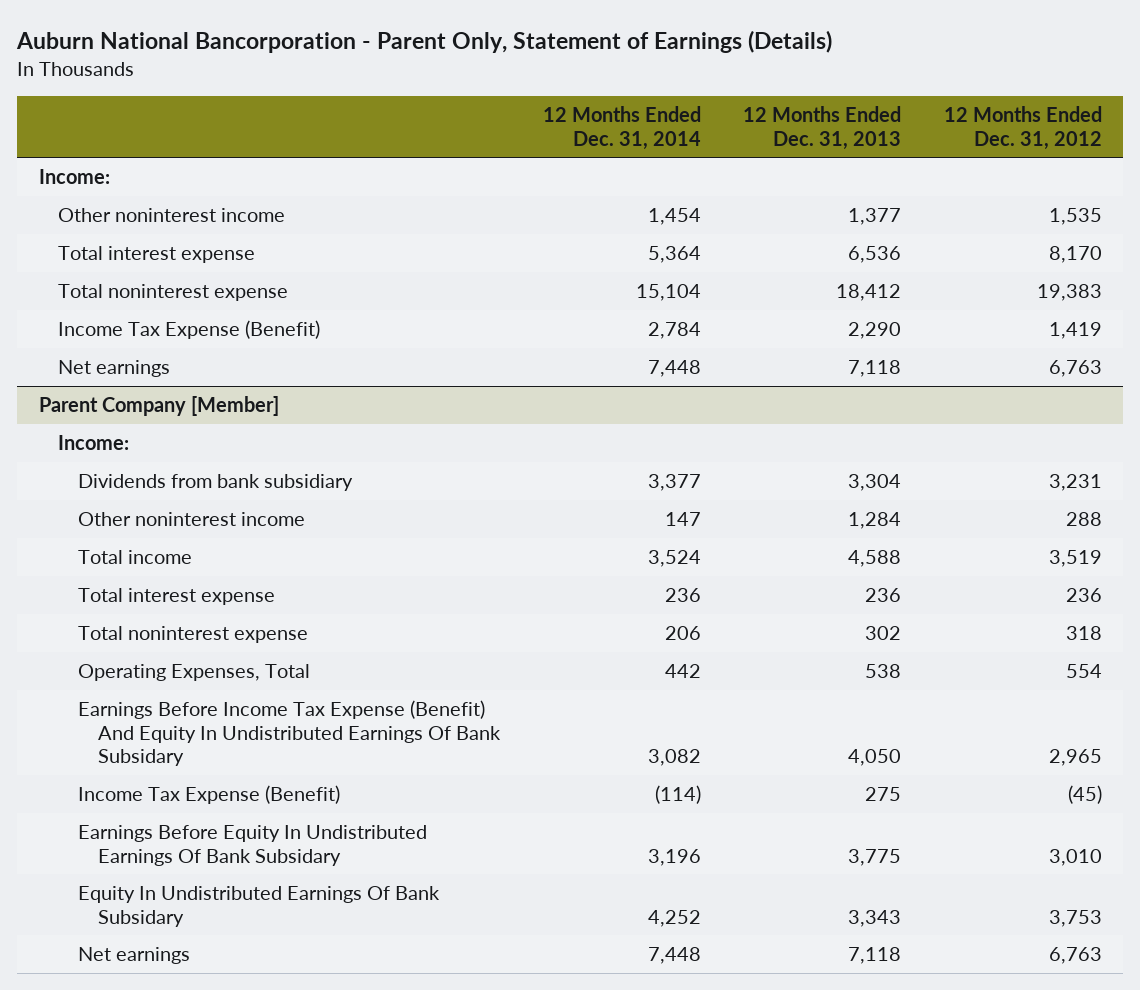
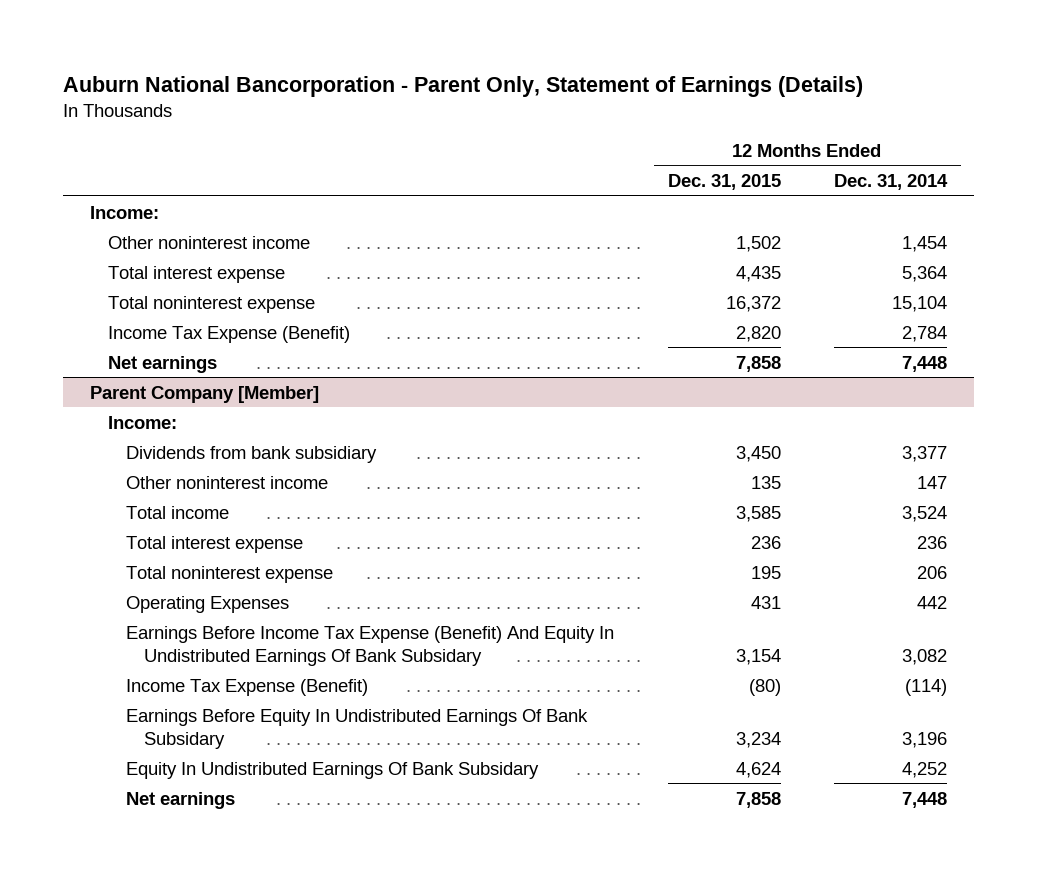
[743,106,902,150] 12 Months Ended Dec. 31, 2013 -> none
[943,106,1102,150] 12 Months Ended Dec. 31, 2012 -> none
none -> [667,174,781,191] Dec. 31, 2015
[78,664,311,682] Operating Expenses, Total -> [126,595,290,613] Operating Expenses

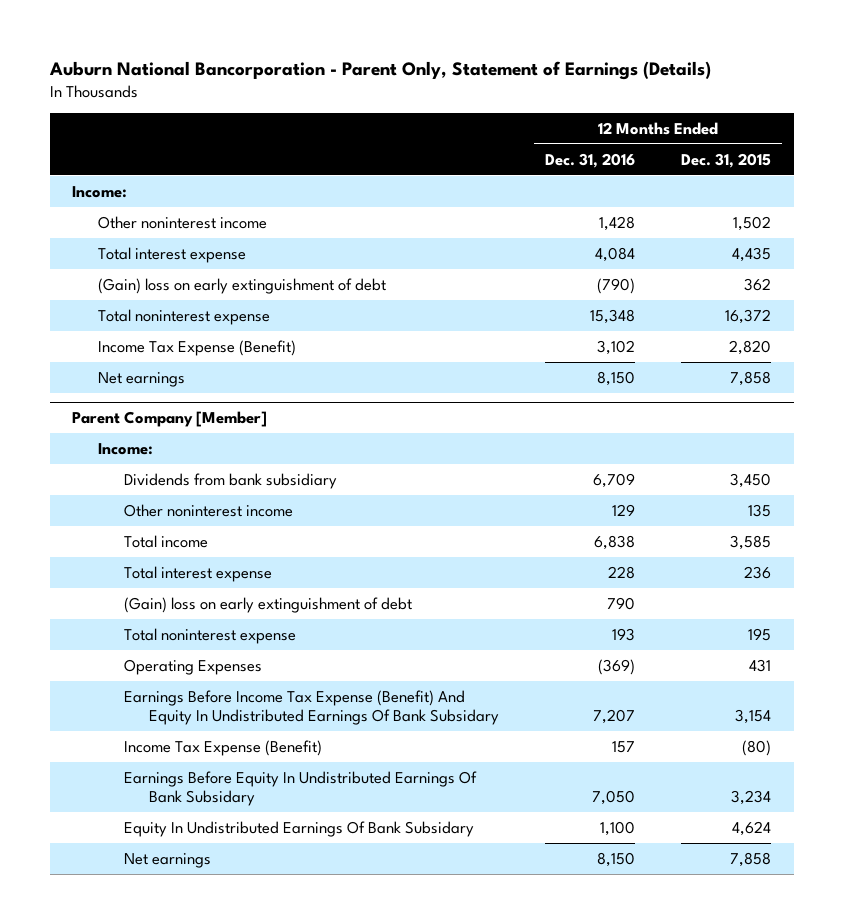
[834,174,949,191] Dec. 31, 2014 -> none
none -> [545,152,636,168] Dec. 31, 2016
none -> [98,277,387,294] (Gain) loss on early extinguishment of debt
none -> [123,596,412,613] (Gain) loss on early extinguishment of debt

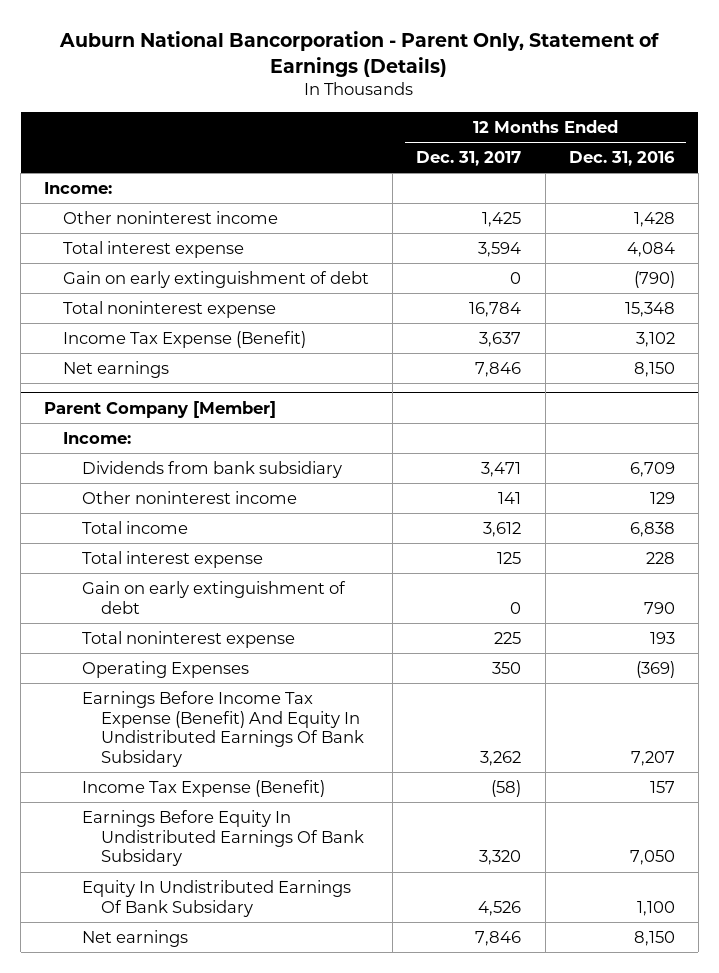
[680,152,771,168] Dec. 31, 2015 -> none
none -> [416,151,522,167] Dec. 31, 2017
[98,277,387,294] (Gain) loss on early extinguishment of debt -> [63,270,370,288] Gain on early extinguishment of debt
[123,596,412,613] (Gain) loss on early extinguishment of debt -> [82,580,347,614] Gain on early extinguishment of debt

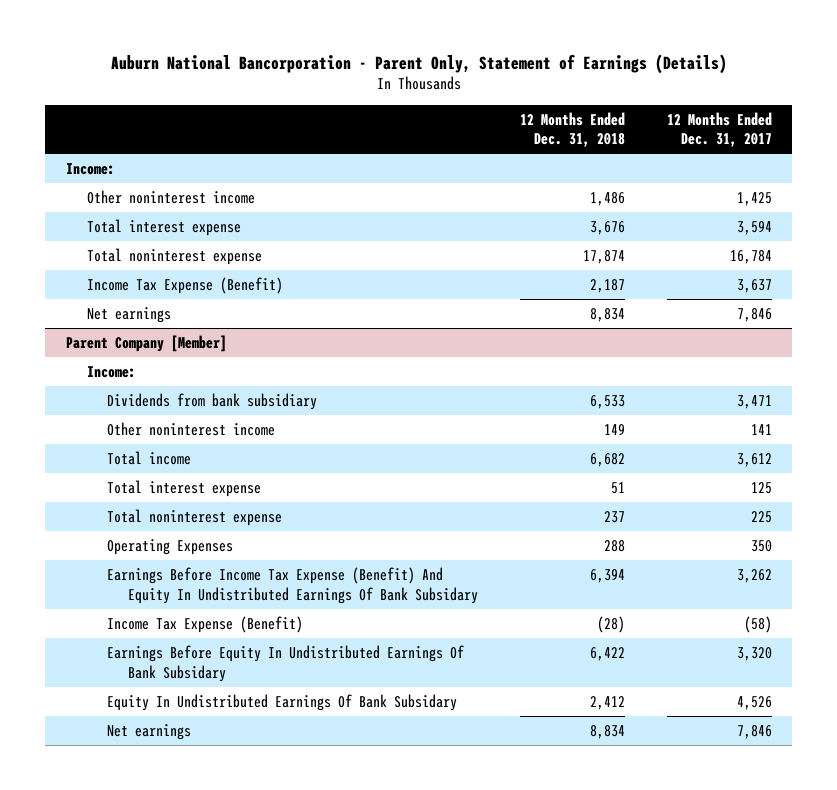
[568,151,675,167] Dec. 31, 2016 -> none
none -> [519,111,625,148] 12 Months Ended Dec. 31, 2018
[63,270,370,288] Gain on early extinguishment of debt -> none
[82,580,347,614] Gain on early extinguishment of debt -> none

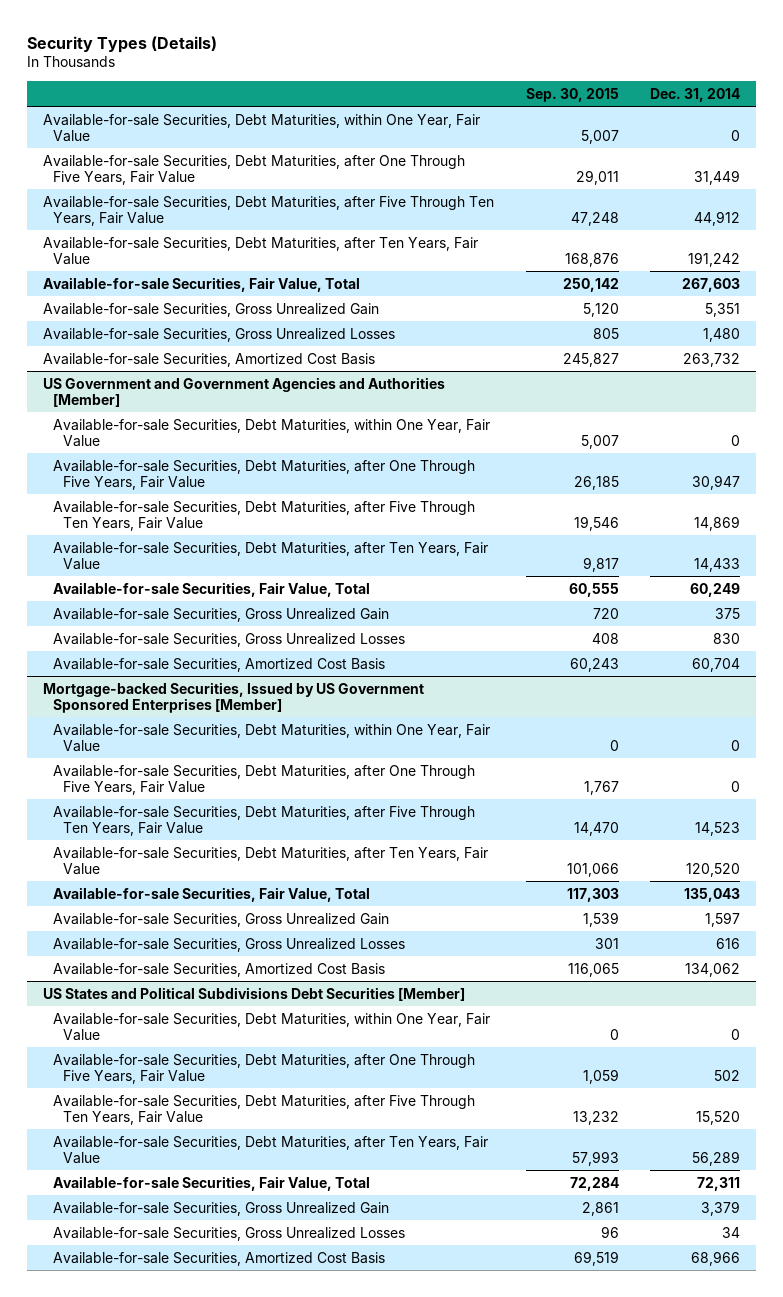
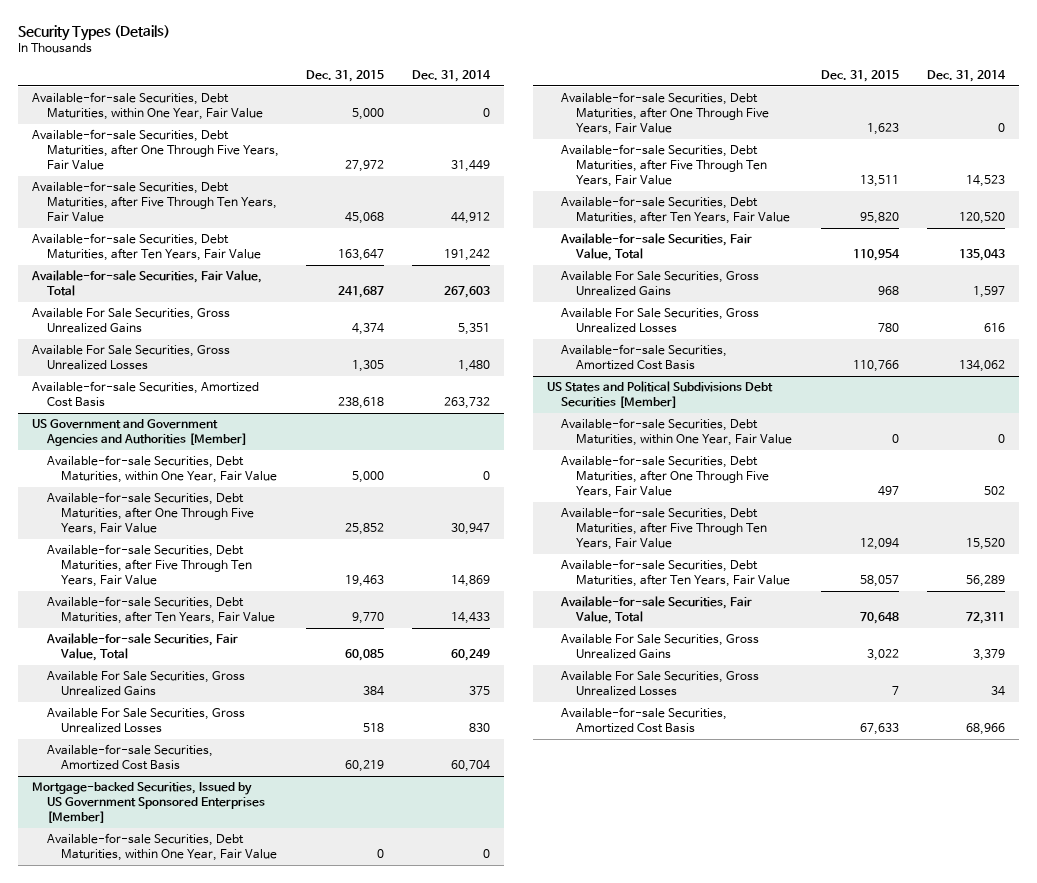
[525,87,619,102] Sep. 30, 2015 -> none
none -> [306,69,385,82] Dec. 31, 2015
[42,302,379,317] Available-for-sale Securities, Gross Unrealized Gain -> [32,308,231,334] Available For Sale Securities, Gross Unrealized Gains
[42,327,395,342] Available-for-sale Securities, Gross Unrealized Losses -> [32,345,231,371] Available For Sale Securities, Gross Unrealized Losses
[52,607,389,622] Available-for-sale Securities, Gross Unrealized Gain -> [46,671,245,697] Available For Sale Securities, Gross Unrealized Gains
[52,632,405,647] Available-for-sale Securities, Gross Unrealized Losses -> [46,708,245,734] Available For Sale Securities, Gross Unrealized Losses
[52,912,389,927] Available-for-sale Securities, Gross Unrealized Gain -> [561,271,760,297] Available For Sale Securities, Gross Unrealized Gains
[52,937,405,952] Available-for-sale Securities, Gross Unrealized Losses -> [561,308,760,334] Available For Sale Securities, Gross Unrealized Losses
[52,1201,389,1216] Available-for-sale Securities, Gross Unrealized Gain -> [561,634,760,660] Available For Sale Securities, Gross Unrealized Gains
[52,1226,405,1241] Available-for-sale Securities, Gross Unrealized Losses -> [561,671,760,697] Available For Sale Securities, Gross Unrealized Losses

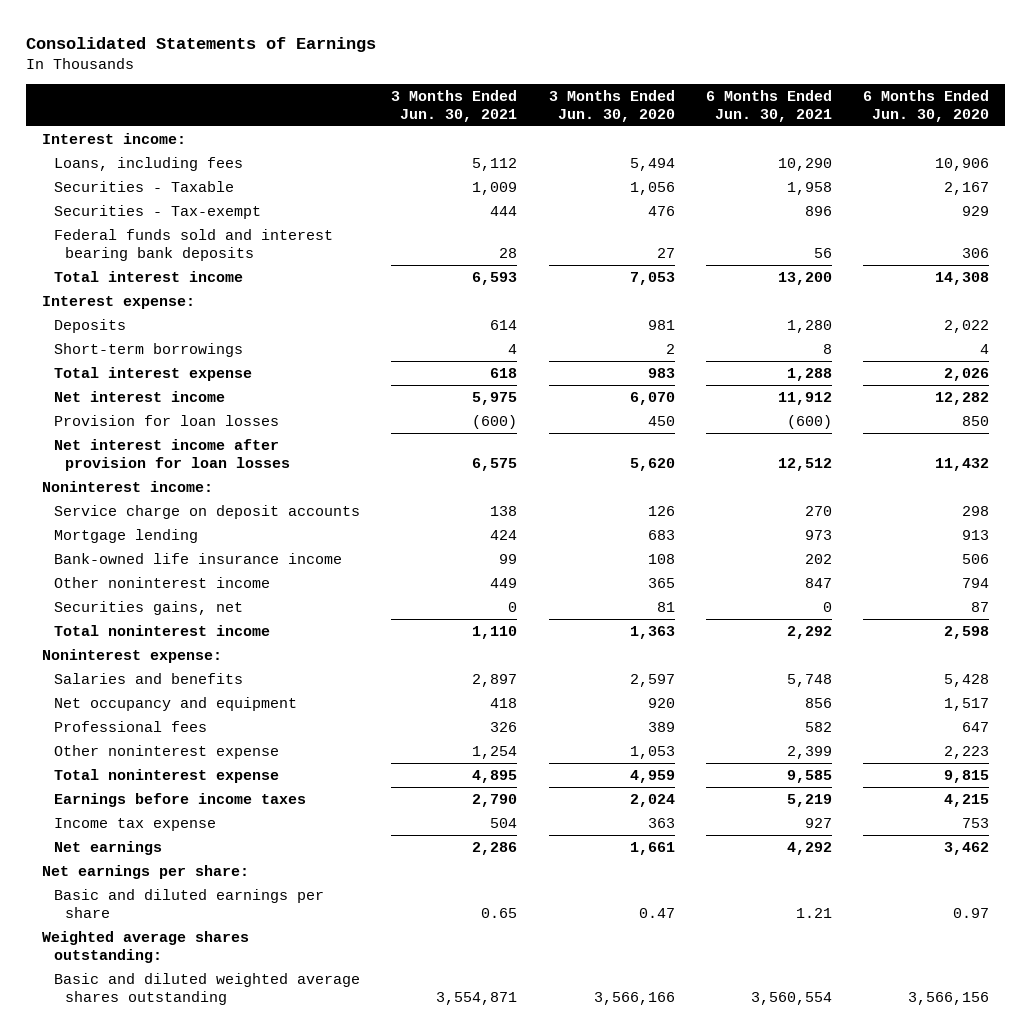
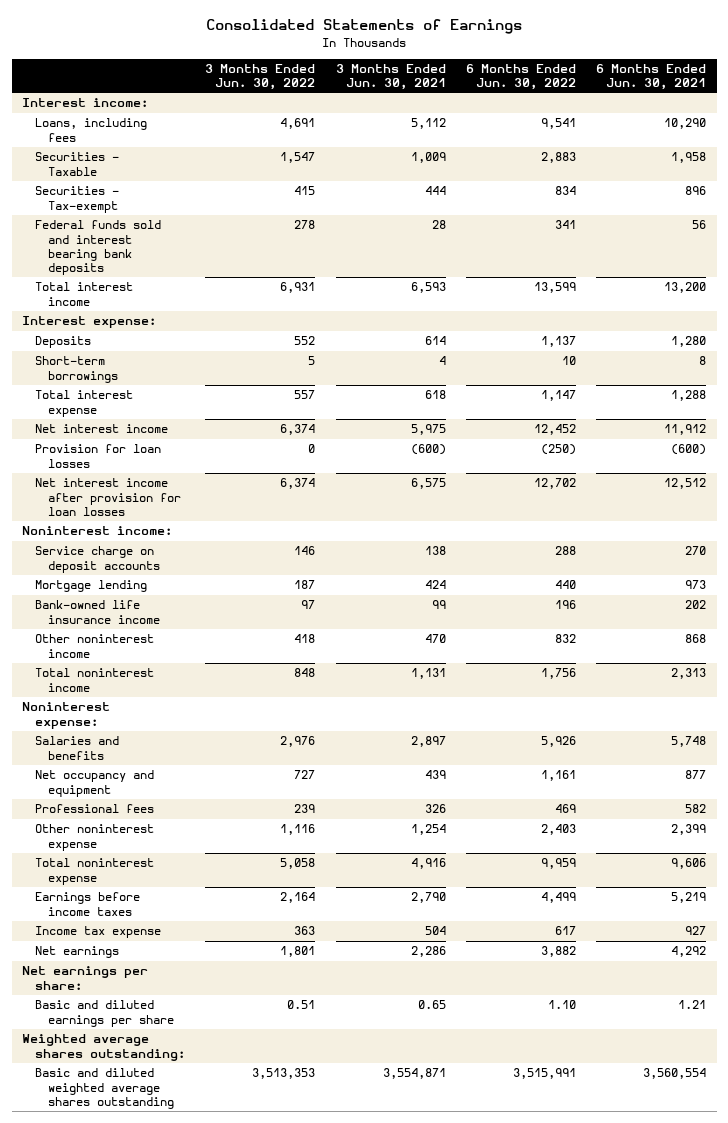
[548,90,675,122] 3 Months Ended Jun. 30, 2020 -> none
[863,90,990,122] 6 Months Ended Jun. 30, 2020 -> none
none -> [205,64,316,91] 3 Months Ended Jun. 30, 2022
none -> [465,64,576,91] 6 Months Ended Jun. 30, 2022
[53,600,243,615] Securities gains, net -> none
[490,577,518,588] 449 -> [424,634,446,644] 470
[805,577,833,588] 847 -> [685,634,707,644] 868
[472,625,518,639] 1,110 -> [410,668,446,680] 1,131
[787,625,833,639] 2,292 -> [671,668,707,680] 2,313
[490,697,518,708] 418 -> [424,770,446,780] 439
[805,697,833,708] 856 -> [685,770,707,780] 877
[472,769,518,783] 4,895 -> [410,858,446,870] 4,916
[787,769,833,783] 9,585 -> [671,858,707,870] 9,606

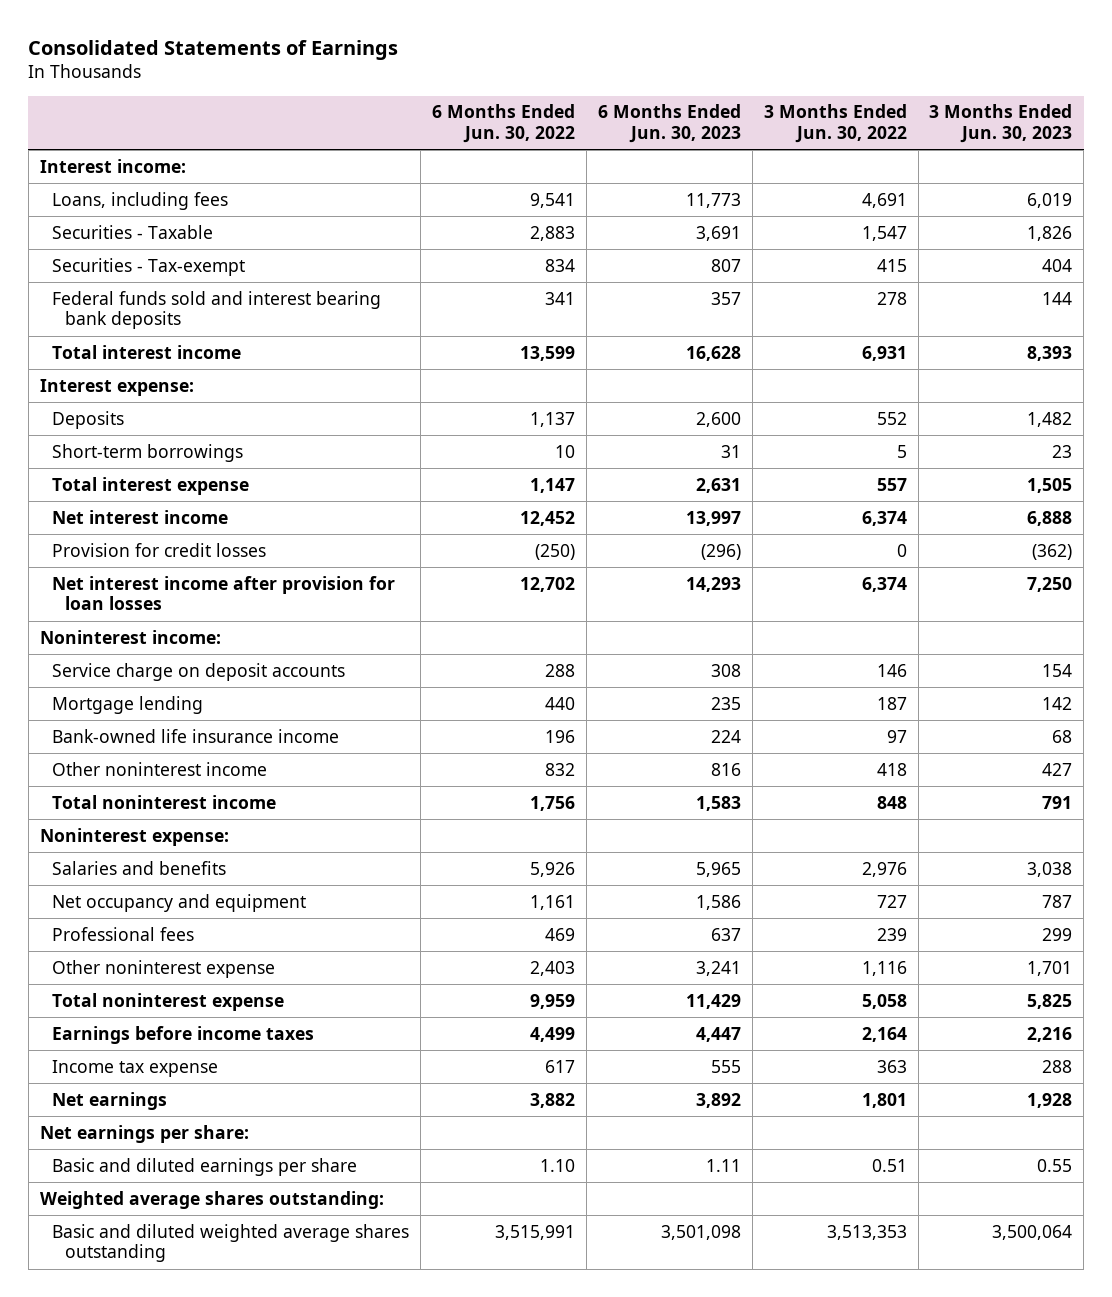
[335,64,446,91] 3 Months Ended Jun. 30, 2021 -> none
[596,64,707,91] 6 Months Ended Jun. 30, 2021 -> none
none -> [597,104,741,143] 6 Months Ended Jun. 30, 2023
none -> [929,104,1073,143] 3 Months Ended Jun. 30, 2023
[34,444,161,468] Provision for loan losses -> [52,542,267,557] Provision for credit losses

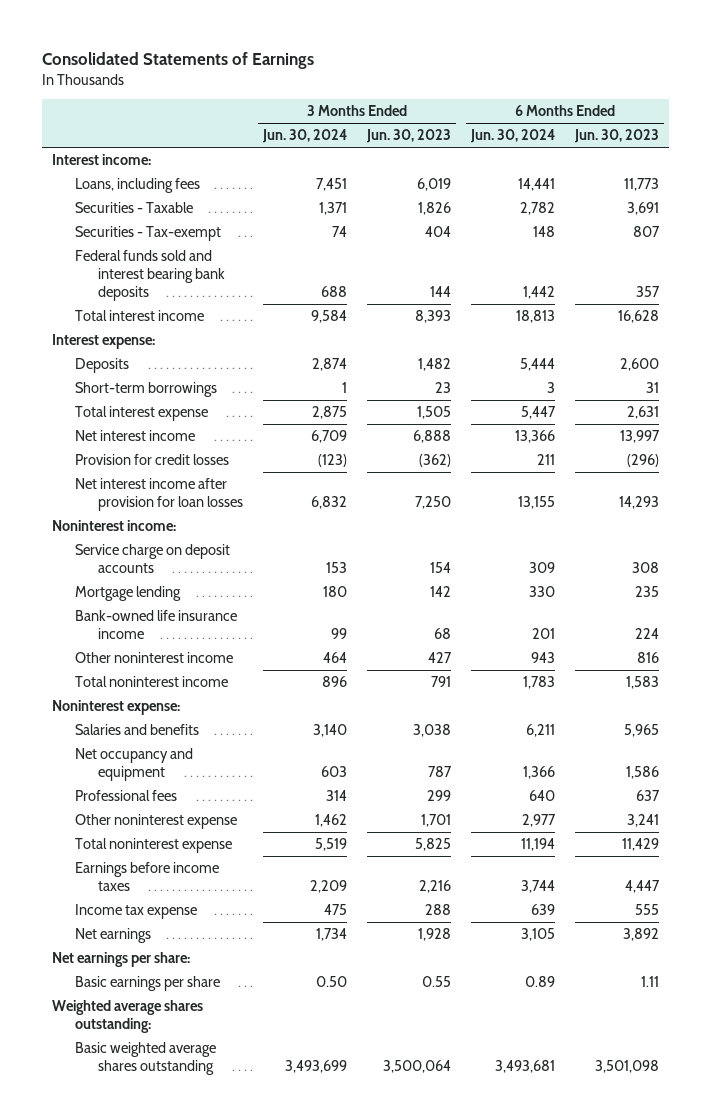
[431,104,575,143] 6 Months Ended Jun. 30, 2022 -> none
[763,104,907,143] 3 Months Ended Jun. 30, 2022 -> none
none -> [261,129,347,144] Jun. 30, 2024
none -> [469,129,555,144] Jun. 30, 2024
[52,1157,358,1176] Basic and diluted earnings per share -> [75,976,221,992] Basic earnings per share
[52,1223,410,1263] Basic and diluted weighted average shares outstanding -> [75,1042,217,1076] Basic weighted average shares outstanding

